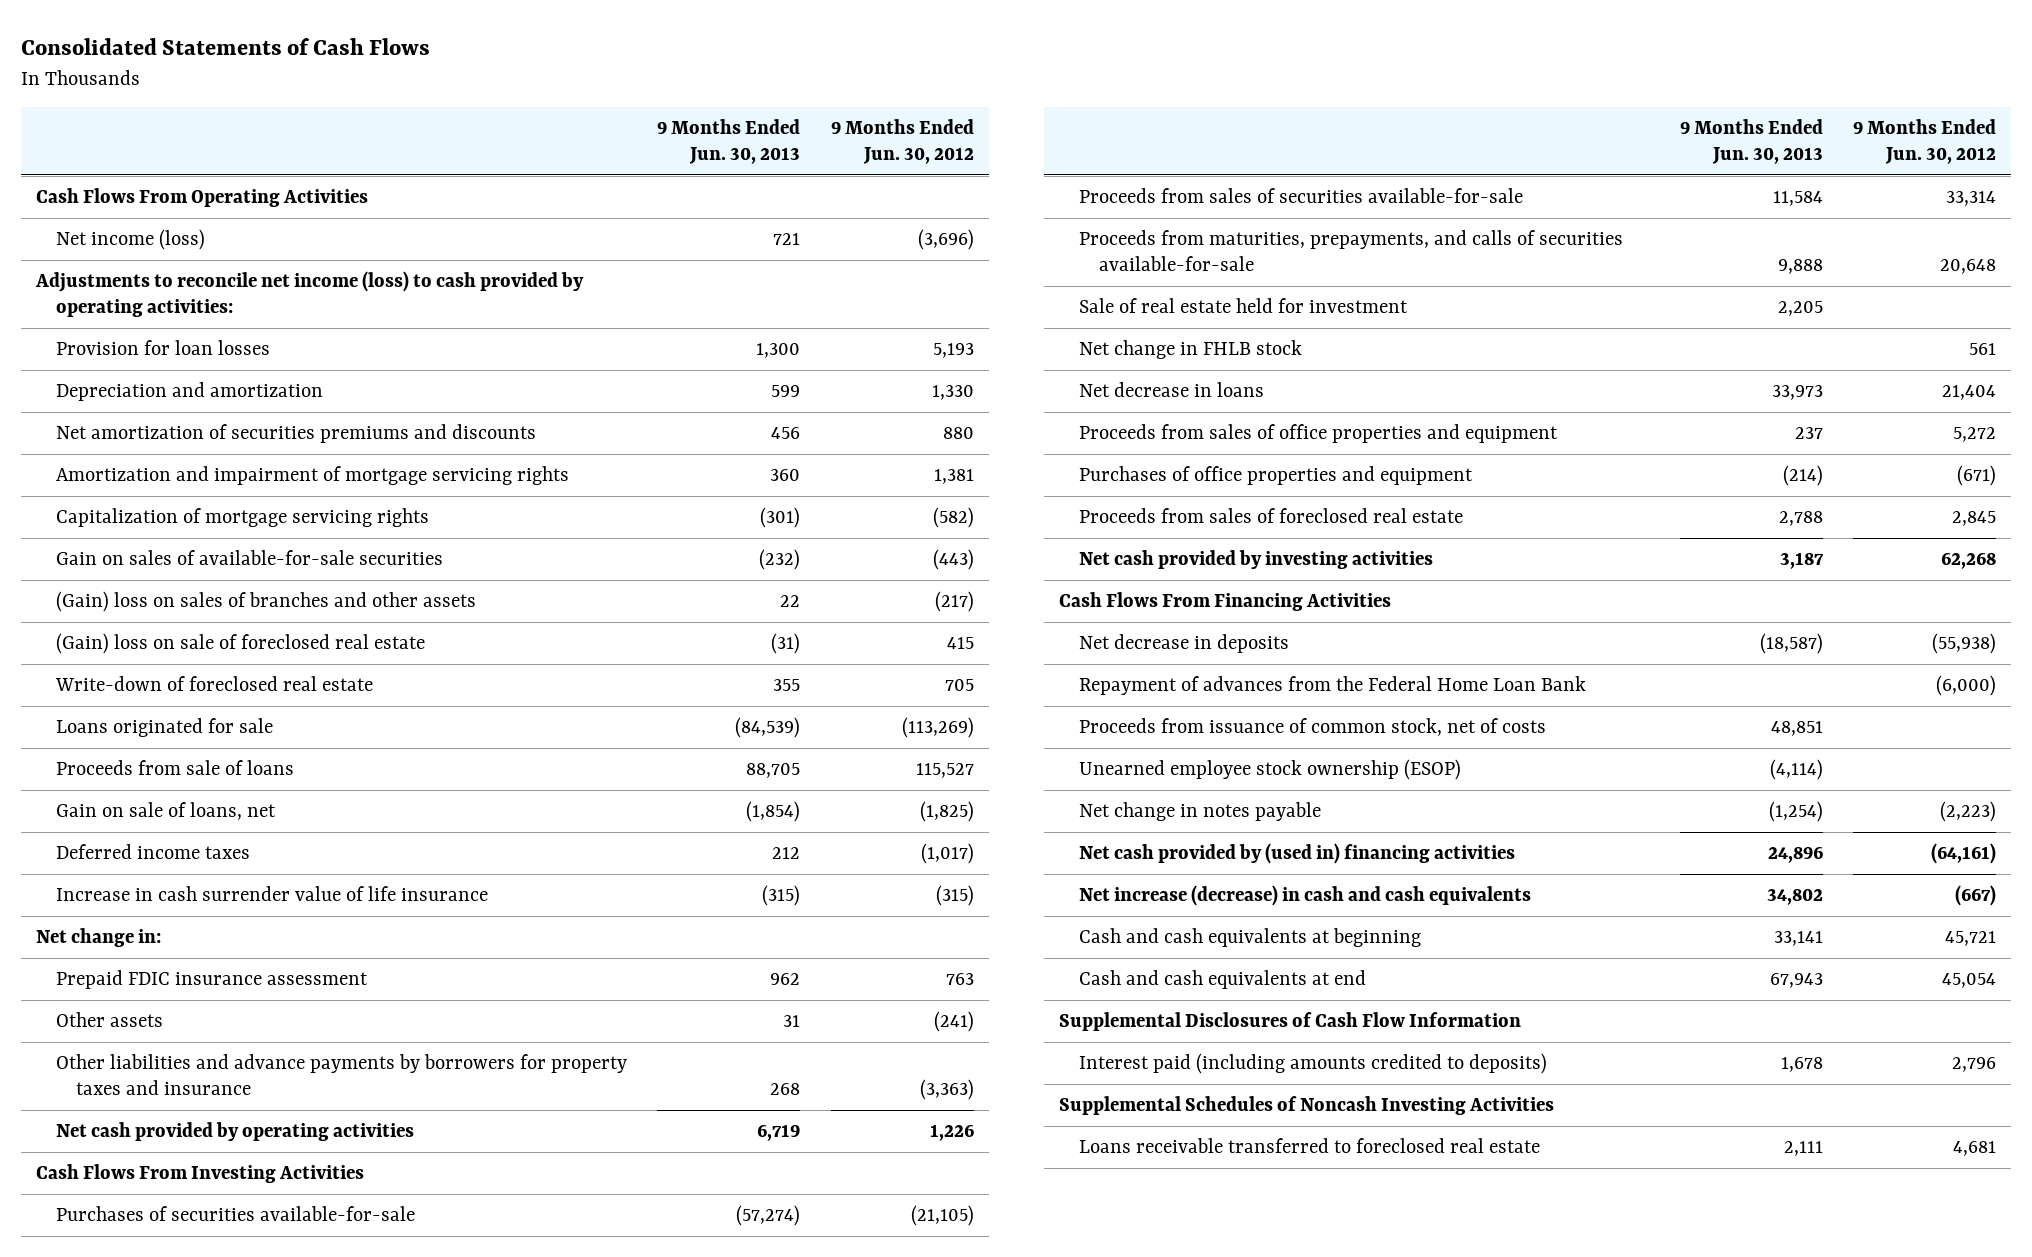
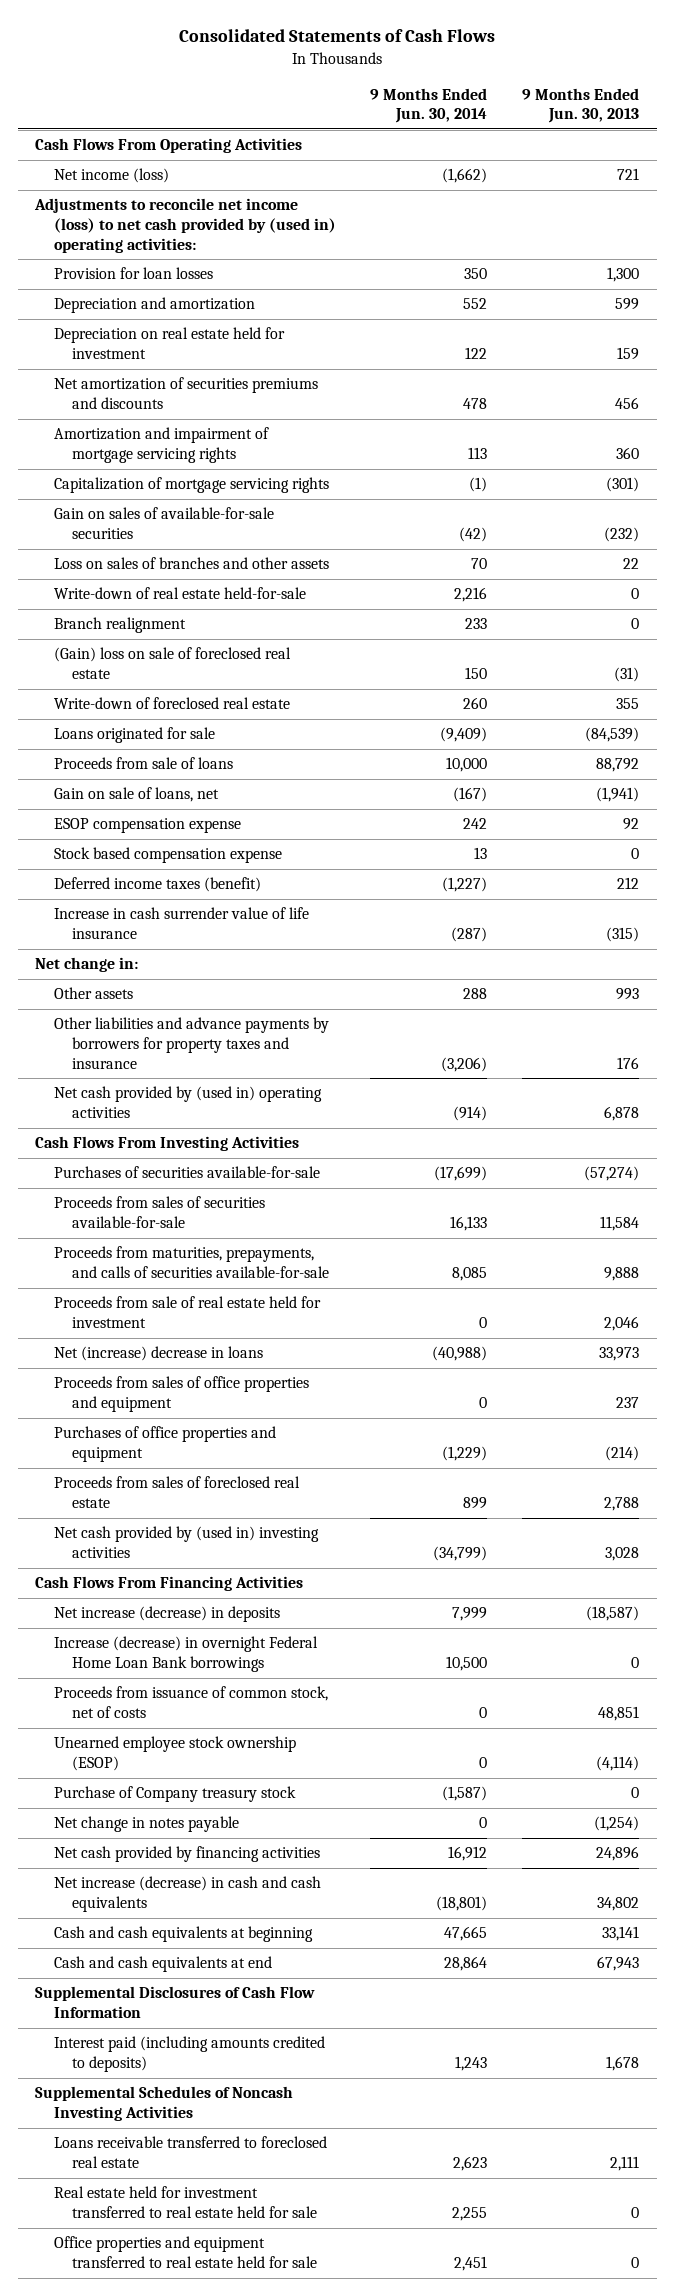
[830,118,974,164] 9 Months Ended Jun. 30, 2012 -> none
none -> [370,87,488,124] 9 Months Ended Jun. 30, 2014
[35,271,585,318] Adjustments to reconcile net income (loss) to cash provided by operating activities: -> [34,198,336,253] Adjustments to reconcile net income (loss) to net cash provided by (used in) operating activities:
none -> [53,327,285,360] Depreciation on real estate held for investment
[56,591,477,613] (Gain) loss on sales of branches and other assets -> [53,557,329,570] Loss on sales of branches and other assets
none -> [53,587,306,600] Write-down of real estate held-for-sale
none -> [53,617,186,634] Branch realignment
[746,763,801,779] 88,705 -> [596,758,640,773] 88,792
[746,801,801,823] (1,854) -> [596,787,640,803] (1,941)
none -> [53,818,241,834] ESOP compensation expense
none -> [53,847,282,864] Stock based compensation expense
[56,844,251,860] Deferred income taxes -> [53,877,261,893] Deferred income taxes (benefit)
[56,970,369,990] Prepaid FDIC insurance assessment -> none
[783,1015,801,1028] 31 -> [616,988,640,1001] 993
[770,1083,801,1096] 268 -> [617,1056,640,1069] 176
[56,1122,415,1142] Net cash provided by operating activities -> [53,1086,322,1119] Net cash provided by (used in) operating activities
[757,1124,801,1142] 6,719 -> [604,1106,640,1122] 6,878
[1078,340,1302,360] Net change in FHLB stock -> none
[1078,298,1408,314] Sale of real estate held for investment -> [53,1296,321,1329] Proceeds from sale of real estate held for investment
[1777,301,1823,317] 2,205 -> [604,1316,640,1332] 2,046
[1078,382,1264,398] Net decrease in loans -> [53,1346,263,1362] Net (increase) decrease in loans
[1078,550,1433,570] Net cash provided by investing activities -> [53,1526,319,1559] Net cash provided by (used in) investing activities
[1779,552,1824,570] 3,187 -> [605,1547,640,1562] 3,028
[1078,676,1586,696] Repayment of advances from the Federal Home Loan Bank -> none
[1078,634,1289,654] Net decrease in deposits -> [53,1606,280,1623] Net increase (decrease) in deposits
none -> [53,1636,318,1673] Increase (decrease) in overnight Federal Home Loan Bank borrowings
none -> [53,1786,296,1803] Purchase of Company treasury stock
[1078,843,1515,865] Net cash provided by (used in) financing activities -> [53,1846,320,1863] Net cash provided by financing activities
none -> [53,2186,318,2219] Real estate held for investment transferred to real estate held for sale
none -> [53,2236,318,2269] Office properties and equipment transferred to real estate held for sale

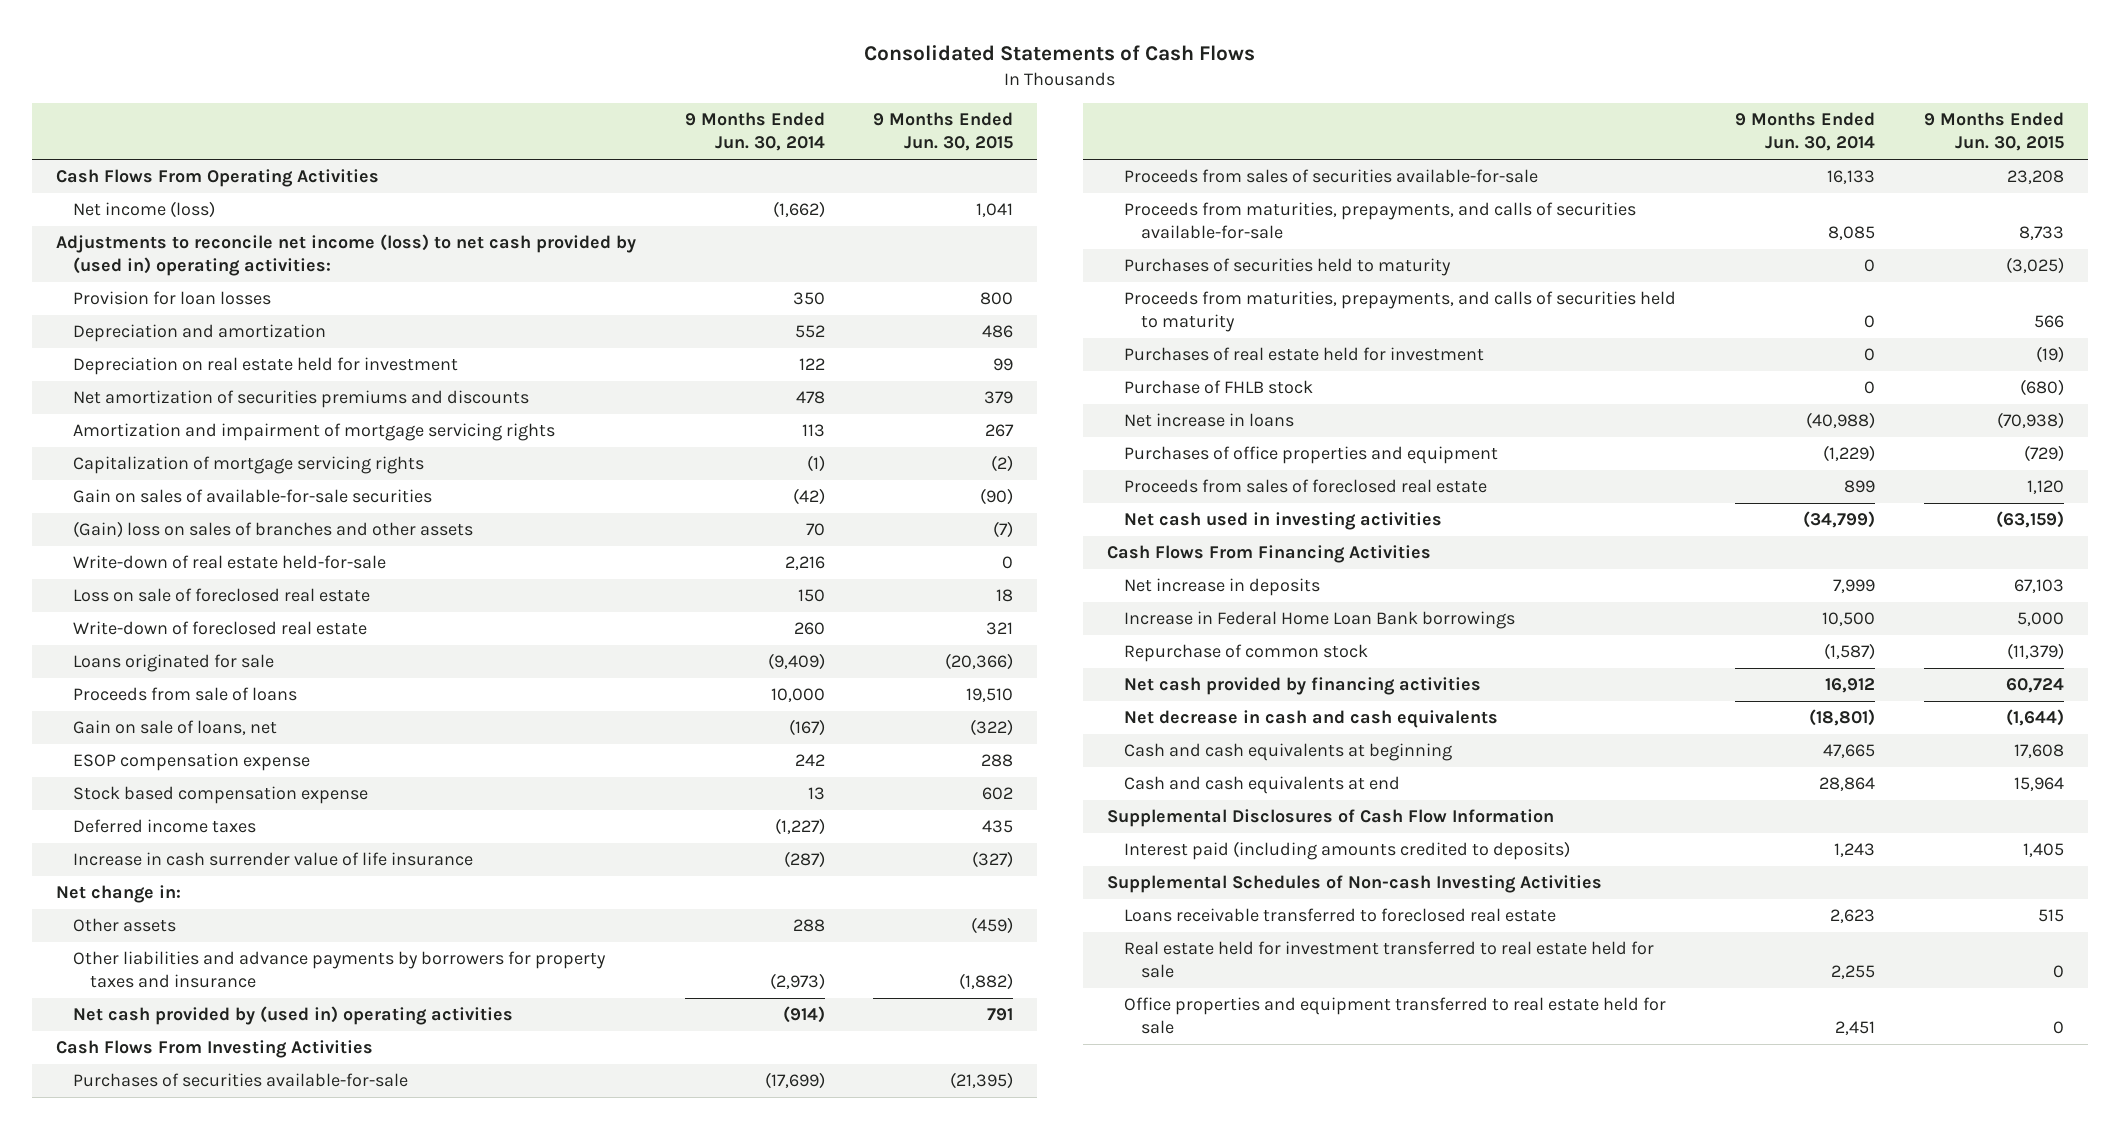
[522,87,640,124] 9 Months Ended Jun. 30, 2013 -> none
none -> [873,112,1014,152] 9 Months Ended Jun. 30, 2015
[53,557,329,570] Loss on sales of branches and other assets -> [73,521,474,539] (Gain) loss on sales of branches and other assets
[53,617,186,634] Branch realignment -> none
[53,647,291,680] (Gain) loss on sale of foreclosed real estate -> [73,588,371,603] Loss on sale of foreclosed real estate
[53,877,261,893] Deferred income taxes (benefit) -> [73,819,257,834] Deferred income taxes
[441,1056,488,1072] (3,206) -> [769,973,825,991] (2,973)
[53,1376,309,1413] Proceeds from sales of office properties and equipment -> none
none -> [1123,258,1451,277] Purchases of securities held to maturity
none -> [1123,291,1676,333] Proceeds from maturities, prepayments, and calls of securities held to maturity
[53,1296,321,1329] Proceeds from sale of real estate held for investment -> [1123,347,1484,362] Purchases of real estate held for investment
none -> [1123,380,1313,395] Purchase of FHLB stock
[53,1346,263,1362] Net (increase) decrease in loans -> [1123,413,1294,428] Net increase in loans
[53,1526,319,1559] Net cash provided by (used in) investing activities -> [1123,512,1442,531] Net cash used in investing activities
[53,1686,328,1719] Proceeds from issuance of common stock, net of costs -> none
[53,1736,296,1772] Unearned employee stock ownership (ESOP) -> none
[53,1816,239,1833] Net change in notes payable -> none
[53,1606,280,1623] Net increase (decrease) in deposits -> [1123,578,1320,597] Net increase in deposits
[53,1636,318,1673] Increase (decrease) in overnight Federal Home Loan Bank borrowings -> [1123,611,1515,630] Increase in Federal Home Loan Bank borrowings
[53,1786,296,1803] Purchase of Company treasury stock -> [1123,644,1368,663] Repurchase of common stock
[53,1876,321,1913] Net increase (decrease) in cash and cash equivalents -> [1123,710,1498,729] Net decrease in cash and cash equivalents
[35,2086,294,2122] Supplemental Schedules of Noncash Investing Activities -> [1106,875,1602,894] Supplemental Schedules of Non-cash Investing Activities

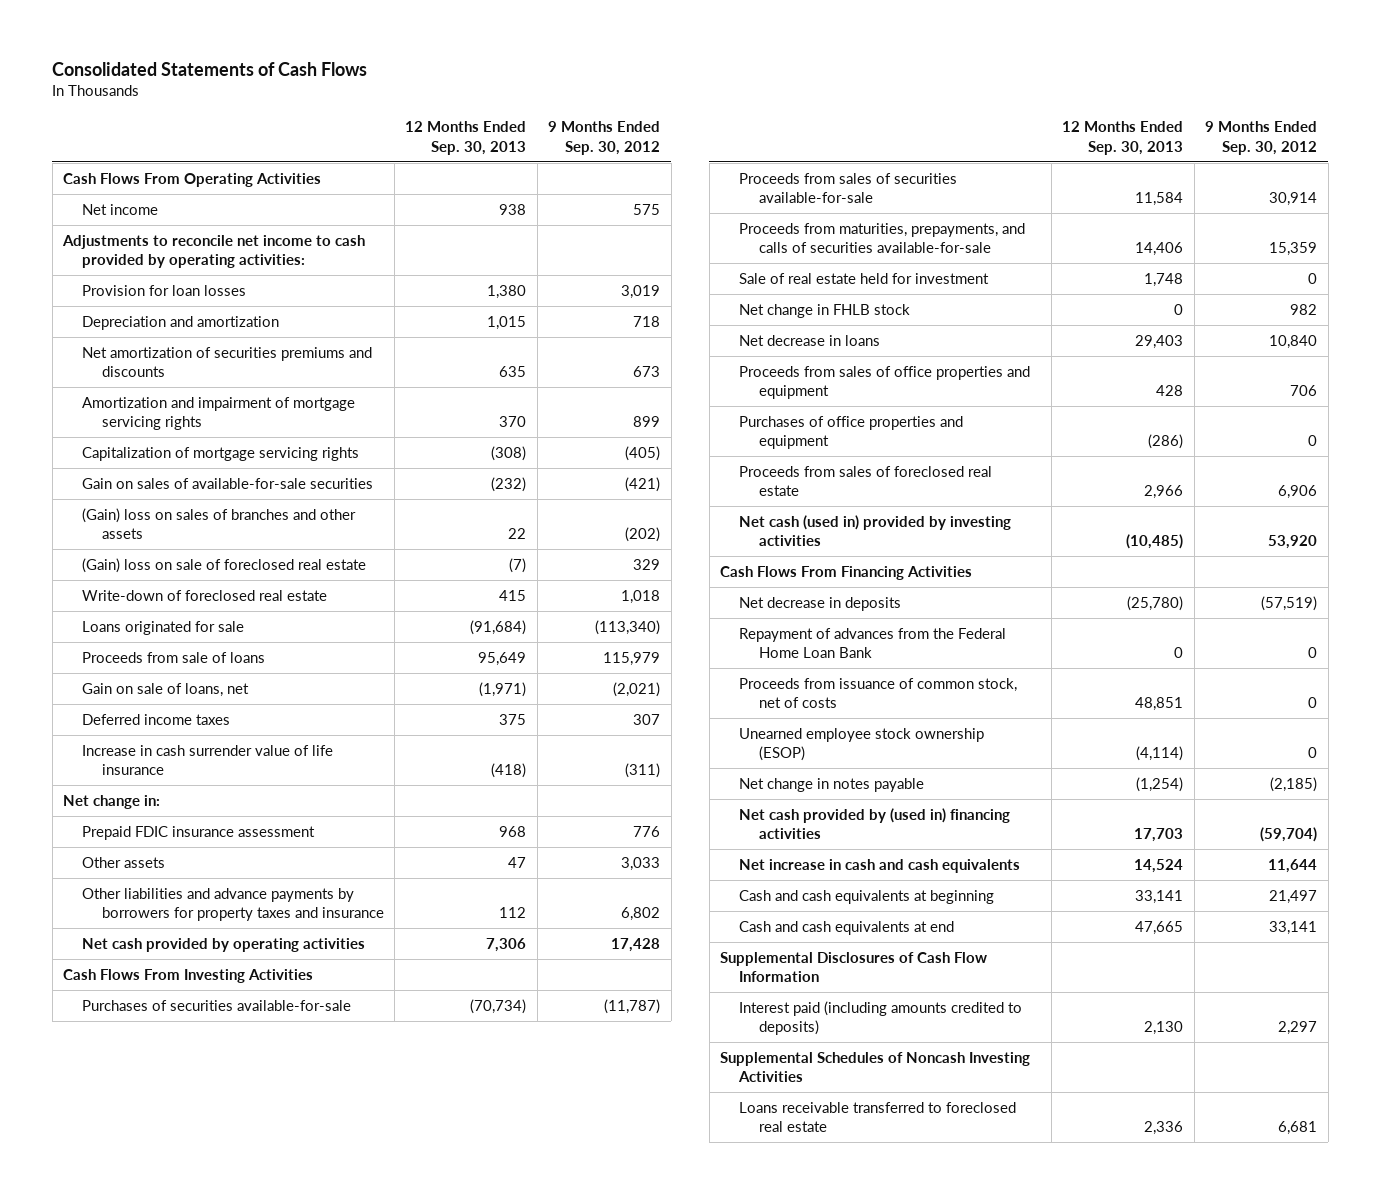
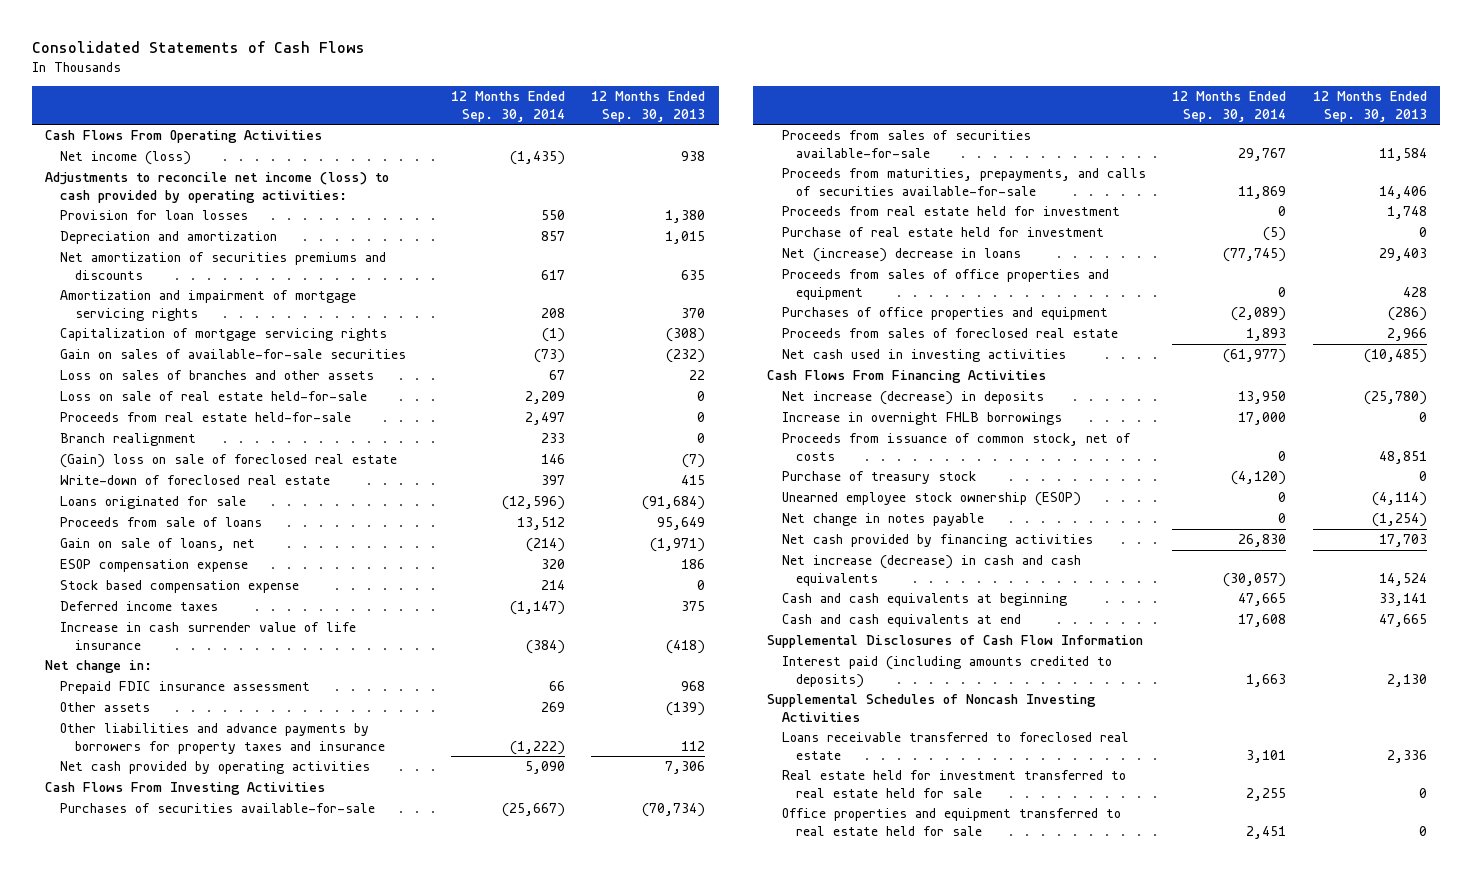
[548,121,661,155] 9 Months Ended Sep. 30, 2012 -> none
none -> [450,91,565,122] 12 Months Ended Sep. 30, 2014
[82,203,159,215] Net income -> [59,151,191,166] Net income (loss)
[62,234,366,269] Adjustments to reconcile net income to cash provided by operating activities: -> [45,172,390,203] Adjustments to reconcile net income (loss) to cash provided by operating activities:
[82,507,357,540] (Gain) loss on sales of branches and other assets -> [59,370,374,381] Loss on sales of branches and other assets
none -> [59,391,367,402] Loss on sale of real estate held-for-sale
none -> [59,412,351,423] Proceeds from real estate held-for-sale
none -> [59,433,196,447] Branch realignment
none -> [59,559,248,573] ESOP compensation expense
none -> [59,580,299,594] Stock based compensation expense
[508,856,527,868] 47 -> [666,702,706,717] (139)
[739,303,911,318] Net change in FHLB stock -> none
[739,272,990,284] Sale of real estate held for investment -> [781,206,1120,217] Proceeds from real estate held for investment
none -> [781,227,1104,238] Purchase of real estate held for investment
[739,334,881,346] Net decrease in loans -> [781,248,1021,263] Net (increase) decrease in loans
[739,514,1012,547] Net cash (used in) provided by investing activities -> [781,349,1066,363] Net cash used in investing activities
[739,627,1007,659] Repayment of advances from the Federal Home Loan Bank -> none
[739,596,902,611] Net decrease in deposits -> [781,391,1044,406] Net increase (decrease) in deposits
none -> [781,412,1062,426] Increase in overnight FHLB borrowings
none -> [781,471,976,485] Purchase of treasury stock
[739,807,1011,840] Net cash provided by (used in) financing activities -> [781,534,1093,548] Net cash provided by financing activities
[739,858,1021,873] Net increase in cash and cash equivalents -> [781,555,1081,586] Net increase (decrease) in cash and cash equivalents
none -> [781,770,1126,798] Real estate held for investment transferred to real estate held for sale
none -> [781,808,1121,836] Office properties and equipment transferred to real estate held for sale

